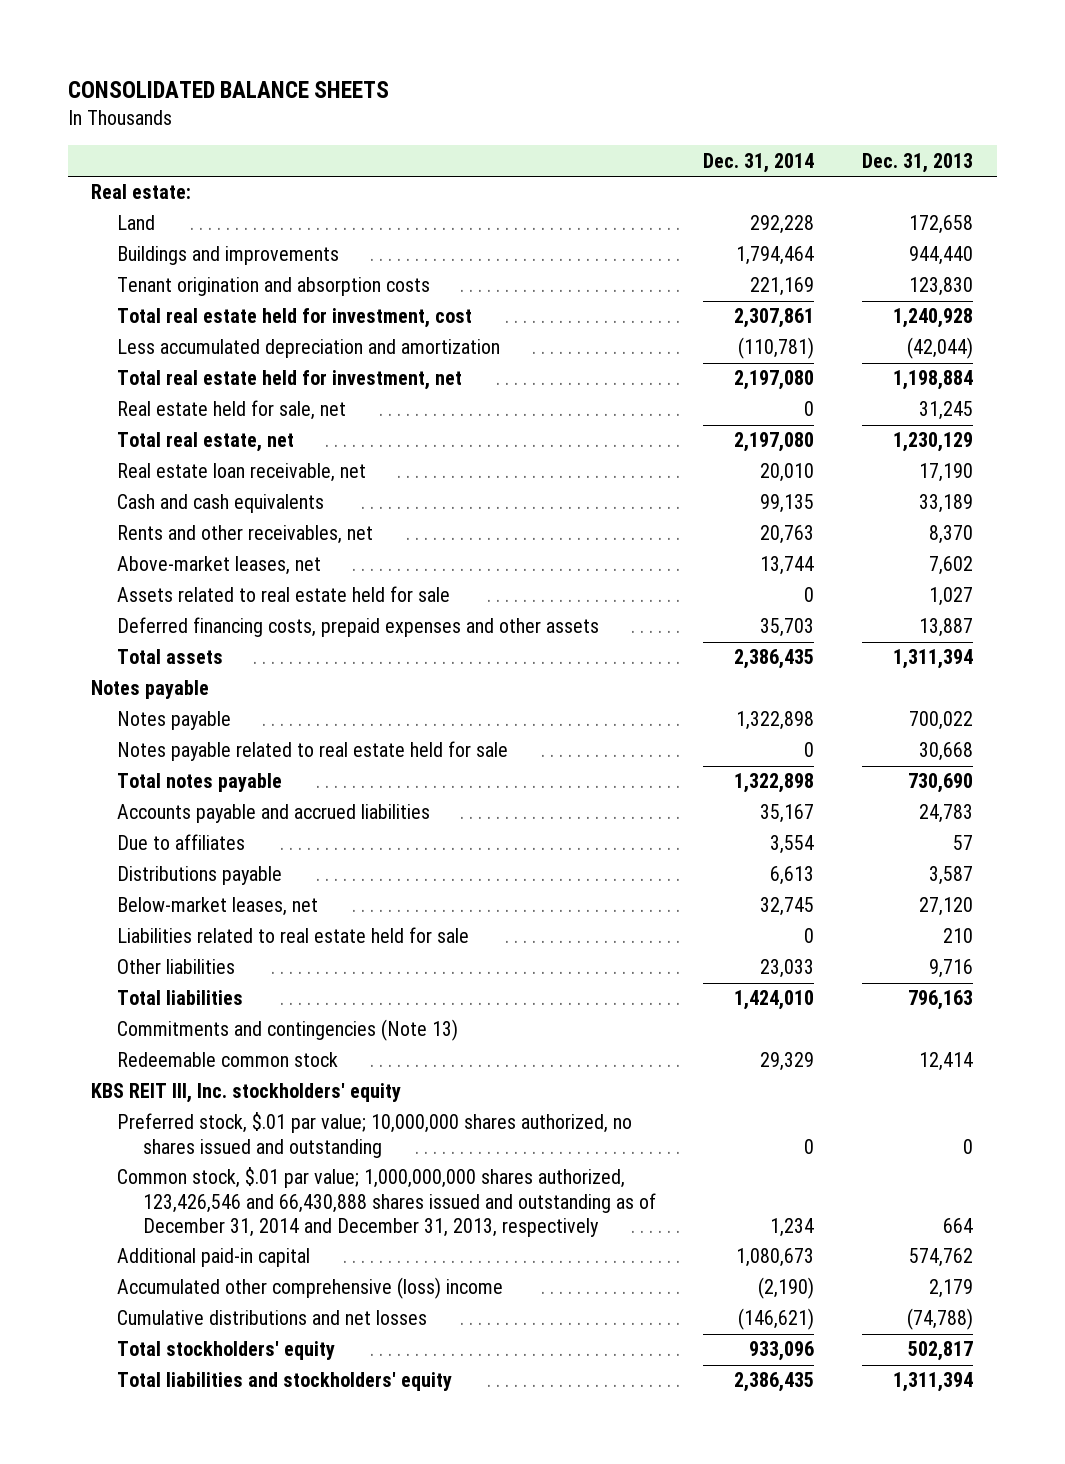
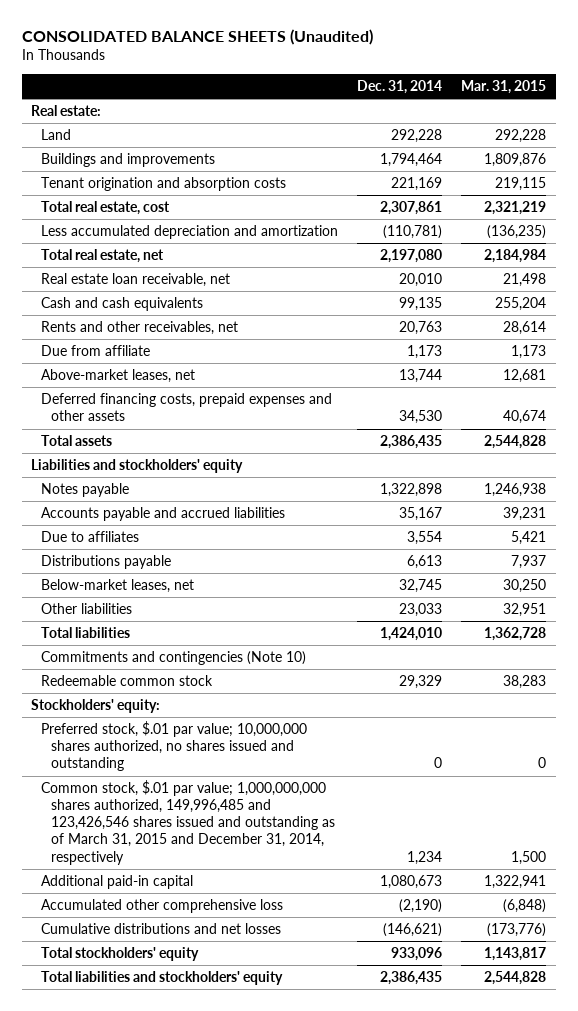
[67,81,389,99] CONSOLIDATED BALANCE SHEETS -> [21,29,373,46] CONSOLIDATED BALANCE SHEETS (Unaudited)
[862,152,974,173] Dec. 31, 2013 -> none
none -> [461,79,547,94] Mar. 31, 2015
[117,308,473,329] Total real estate held for investment, cost -> [40,200,170,215] Total real estate, cost
[117,370,463,391] Total real estate held for investment, net -> none
[117,400,347,421] Real estate held for sale, net -> none
none -> [40,344,150,356] Due from affiliate
[117,586,451,603] Assets related to real estate held for sale -> none
[760,618,815,638] 35,703 -> [399,410,443,425] 34,530
[91,680,210,700] Notes payable -> none
none -> [31,458,244,473] Liabilities and stockholders' equity
[117,741,509,762] Notes payable related to real estate held for sale -> none
[117,773,283,793] Total notes payable -> none
[117,927,470,944] Liabilities related to real estate held for sale -> none
[117,1019,459,1042] Commitments and contingencies (Note 13) -> [40,650,306,665] Commitments and contingencies (Note 10)
[91,1083,402,1104] KBS REIT III, Inc. stockholders' equity -> [31,698,161,713] Stockholders' equity:
[117,1167,656,1237] Common stock, $.01 par value; 1,000,000,000 shares authorized, 123,426,546 and 66,430,888 shares issued and outstanding as of December 31, 2014 and December 31, 2013, respectively -> [40,779,335,865] Common stock, $.01 par value; 1,000,000,000 shares authorized, 149,996,485 and 123,426,546 shares issued and outstanding as of March 31, 2015 and December 31, 2014, respectively
[117,1277,504,1300] Accumulated other comprehensive (loss) income -> [40,898,283,913] Accumulated other comprehensive loss

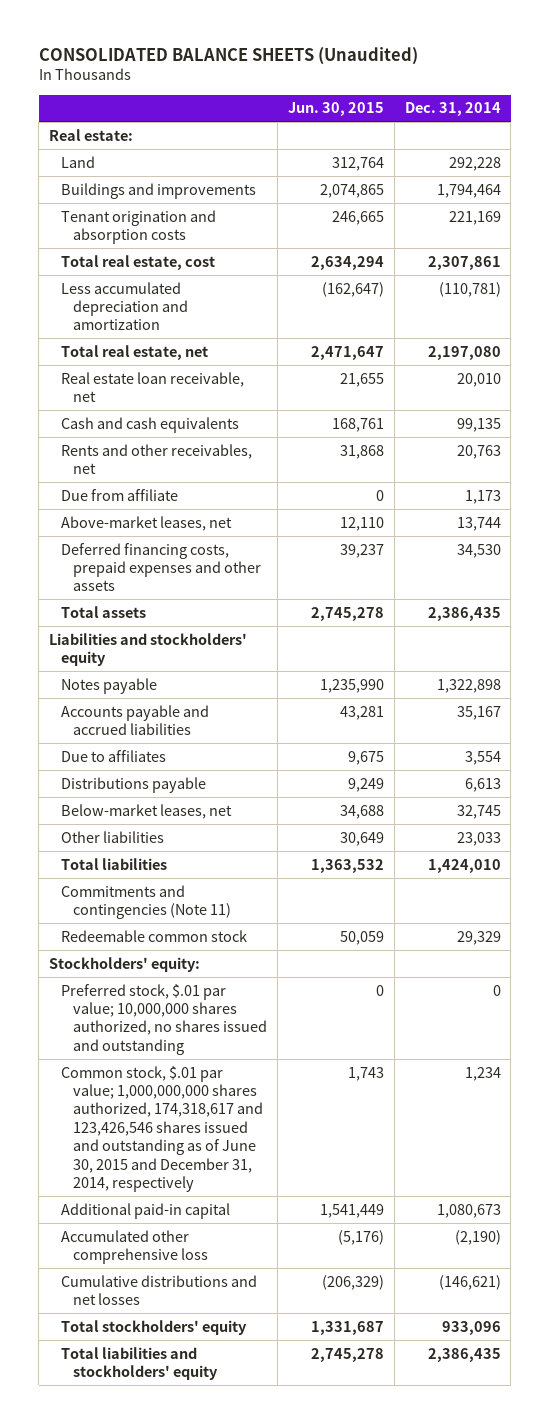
[461,79,547,94] Mar. 31, 2015 -> none
none -> [287,102,384,117] Jun. 30, 2015
[40,650,306,665] Commitments and contingencies (Note 10) -> [60,884,232,919] Commitments and contingencies (Note 11)
[40,779,335,865] Common stock, $.01 par value; 1,000,000,000 shares authorized, 149,996,485 and 123,426,546 shares issued and outstanding as of March 31, 2015 and December 31, 2014, respectively -> [60,1065,264,1192] Common stock, $.01 par value; 1,000,000,000 shares authorized, 174,318,617 and 123,426,546 shares issued and outstanding as of June 30, 2015 and December 31, 2014, respectively

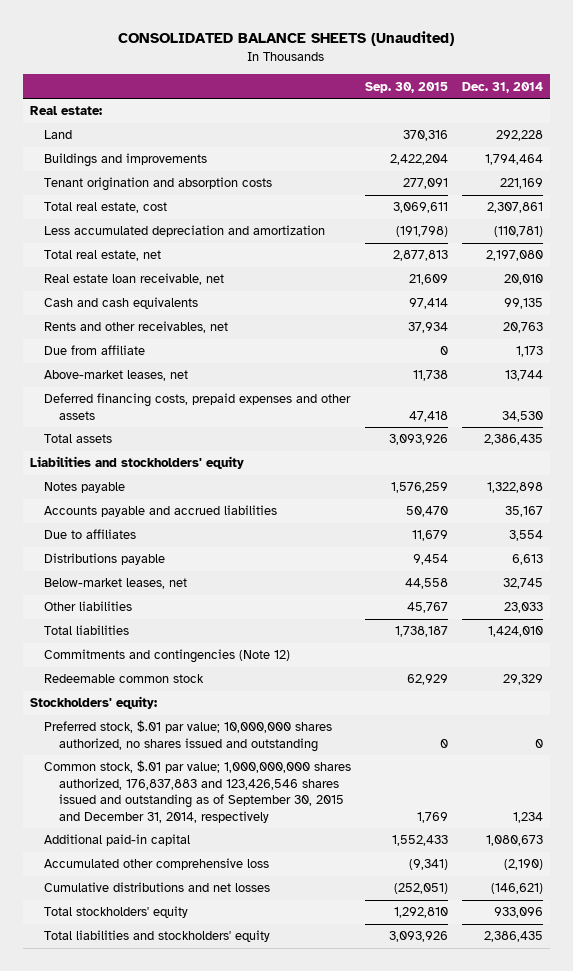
[287,102,384,117] Jun. 30, 2015 -> none
none -> [365,81,449,93] Sep. 30, 2015
[60,884,232,919] Commitments and contingencies (Note 11) -> [44,649,291,664] Commitments and contingencies (Note 12)
[60,1065,264,1192] Common stock, $.01 par value; 1,000,000,000 shares authorized, 174,318,617 and 123,426,546 shares issued and outstanding as of June 30, 2015 and December 31, 2014, respectively -> [44,760,352,823] Common stock, $.01 par value; 1,000,000,000 shares authorized, 176,837,883 and 123,426,546 shares issued and outstanding as of September 30, 2015 and December 31, 2014, respectively

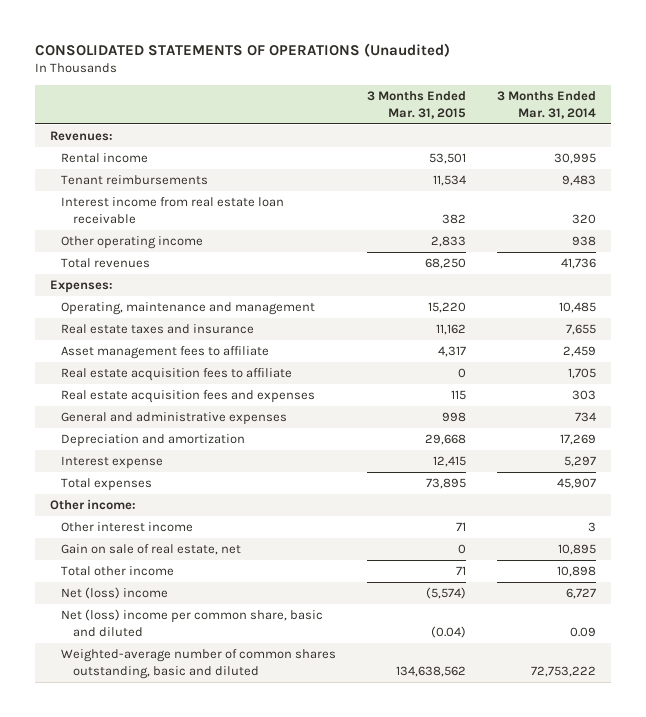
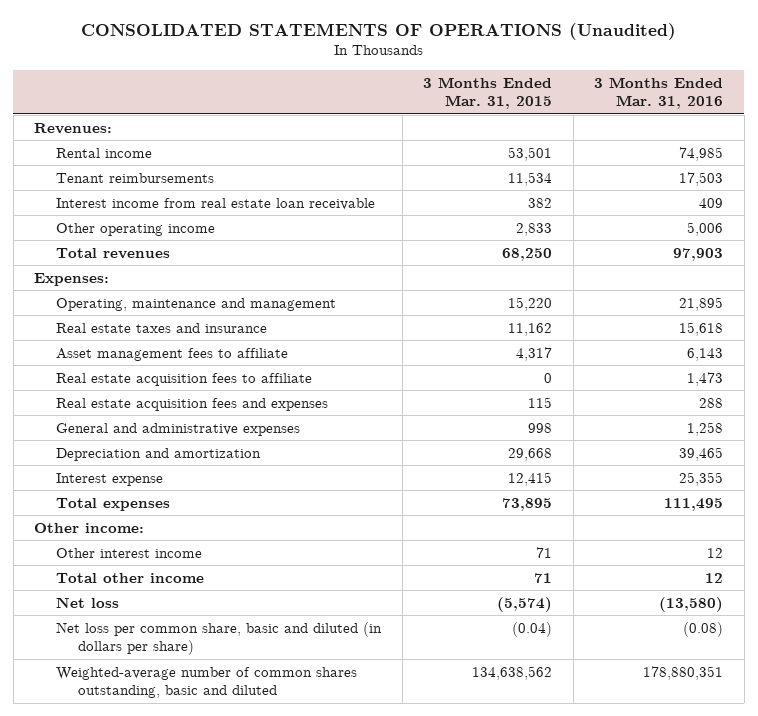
[497,91,597,119] 3 Months Ended Mar. 31, 2014 -> none
none -> [594,76,724,109] 3 Months Ended Mar. 31, 2016
[61,544,242,556] Gain on sale of real estate, net -> none
[61,587,169,600] Net (loss) income -> [56,596,120,608] Net loss
[61,609,324,637] Net (loss) income per common share, basic and diluted -> [56,621,383,655] Net loss per common share, basic and diluted (in dollars per share)

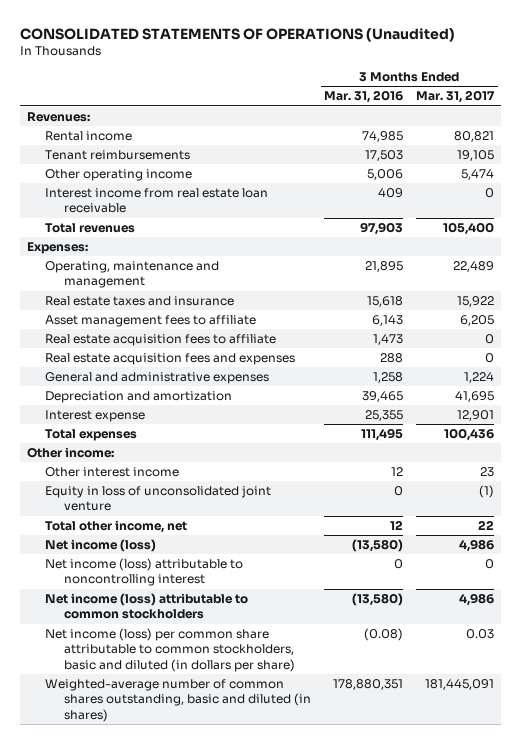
[423,76,553,109] 3 Months Ended Mar. 31, 2015 -> none
none -> [416,90,496,104] Mar. 31, 2017
[56,197,376,210] Interest income from real estate loan receivable -> [45,187,269,214] Interest income from real estate loan receivable
none -> [45,485,272,512] Equity in loss of unconsolidated joint venture
[56,572,205,583] Total other income -> [45,519,188,533] Total other income, net
none -> [45,538,157,552] Net income (loss)
none -> [45,557,244,587] Net income (loss) attributable to noncontrolling interest
[56,596,120,608] Net loss -> [45,592,249,620] Net income (loss) attributable to common stockholders
[56,621,383,655] Net loss per common share, basic and diluted (in dollars per share) -> [45,627,296,672] Net income (loss) per common share attributable to common stockholders, basic and diluted (in dollars per share)
[56,666,358,698] Weighted-average number of common shares outstanding, basic and diluted -> [45,678,312,722] Weighted-average number of common shares outstanding, basic and diluted (in shares)

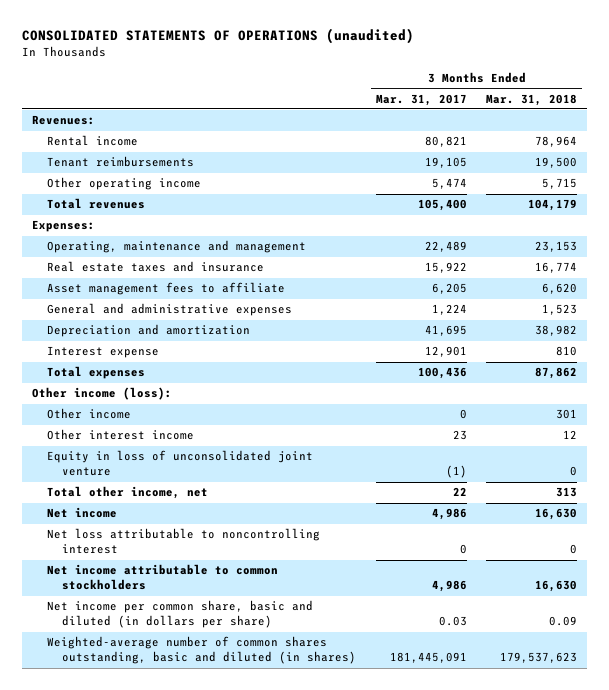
[20,27,456,42] CONSOLIDATED STATEMENTS OF OPERATIONS (Unaudited) -> [22,28,415,45] CONSOLIDATED STATEMENTS OF OPERATIONS (unaudited)
[324,90,404,104] Mar. 31, 2016 -> none
none -> [486,93,578,106] Mar. 31, 2018
[45,187,269,214] Interest income from real estate loan receivable -> none
[45,333,277,346] Real estate acquisition fees to affiliate -> none
[45,352,296,365] Real estate acquisition fees and expenses -> none
[26,446,114,458] Other income: -> [31,387,172,401] Other income (loss):
none -> [47,408,132,420] Other income
[45,538,157,552] Net income (loss) -> [47,507,118,519] Net income
[45,557,244,587] Net income (loss) attributable to noncontrolling interest -> [47,528,321,555] Net loss attributable to noncontrolling interest
[45,592,249,620] Net income (loss) attributable to common stockholders -> [47,564,279,591] Net income attributable to common stockholders
[45,627,296,672] Net income (loss) per common share attributable to common stockholders, basic and diluted (in dollars per share) -> [47,600,314,629] Net income per common share, basic and diluted (in dollars per share)

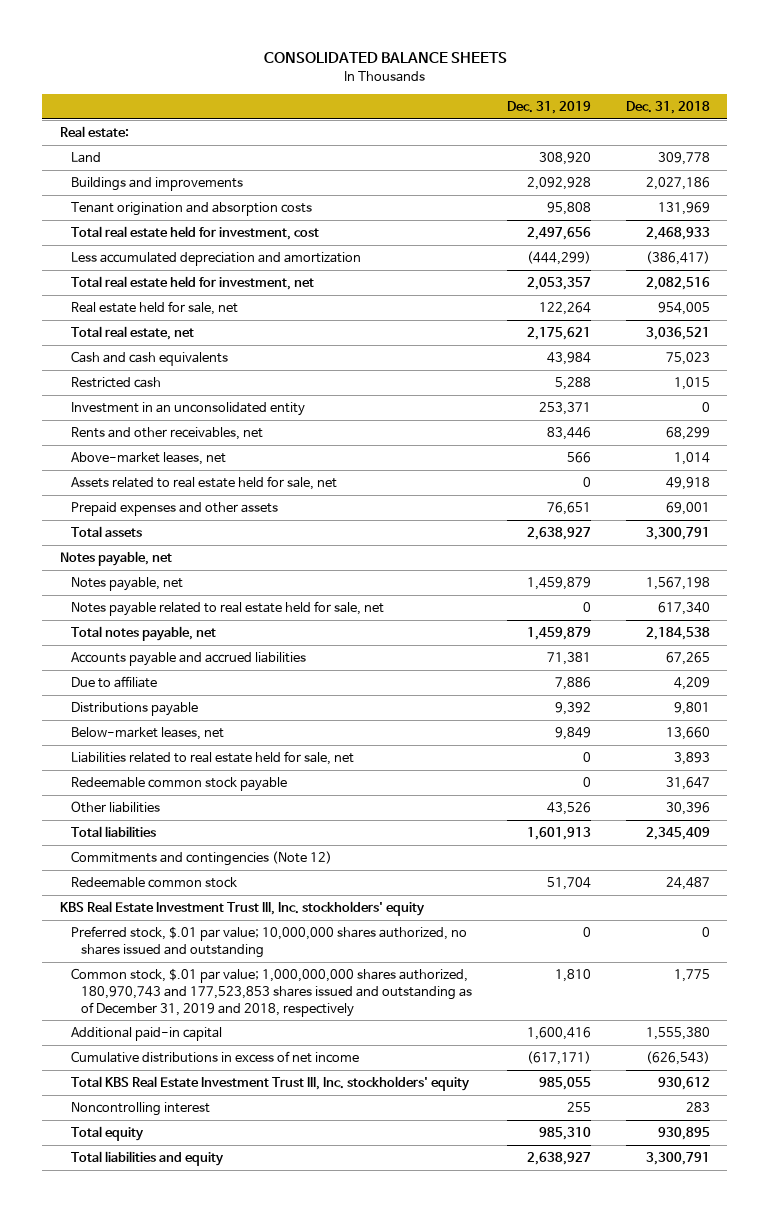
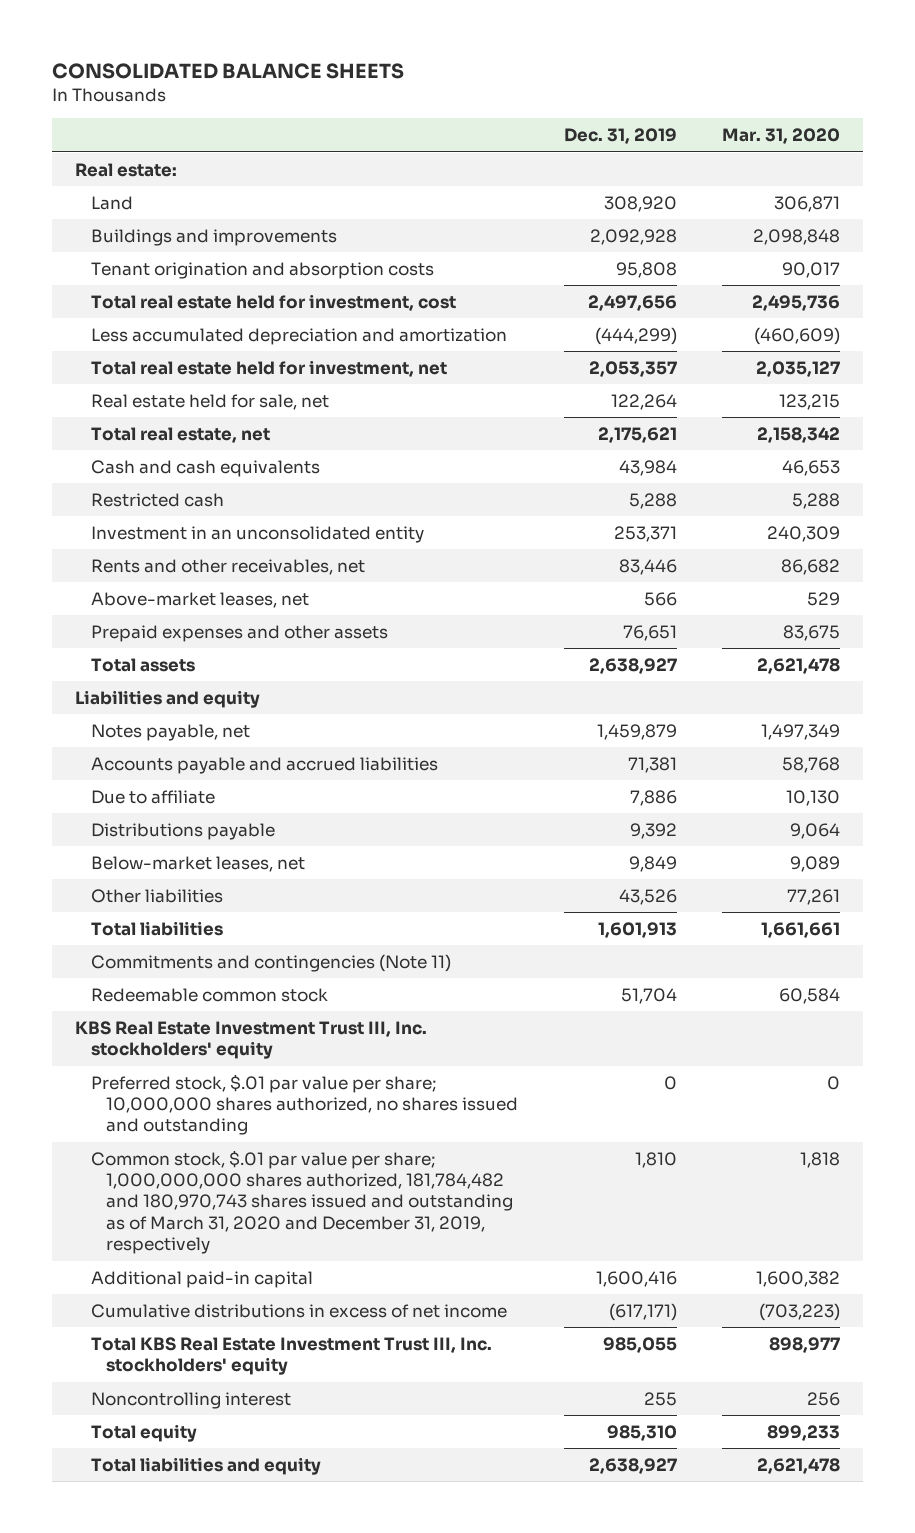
[625,100,710,114] Dec. 31, 2018 -> none
none -> [721,128,840,145] Mar. 31, 2020
[70,476,337,491] Assets related to real estate held for sale, net -> none
[59,551,172,567] Notes payable, net -> none
none -> [74,689,260,708] Liabilities and equity
[70,601,384,617] Notes payable related to real estate held for sale, net -> none
[70,626,216,642] Total notes payable, net -> none
[70,751,354,766] Liabilities related to real estate held for sale, net -> none
[70,777,287,792] Redeemable common stock payable -> none
[70,851,332,867] Commitments and contingencies (Note 12) -> [90,953,451,972] Commitments and contingencies (Note 11)
[70,926,467,958] Preferred stock, $.01 par value; 10,000,000 shares authorized, no shares issued and outstanding -> [90,1073,519,1136] Preferred stock, $.01 par value per share; 10,000,000 shares authorized, no shares issued and outstanding
[70,968,473,1017] Common stock, $.01 par value; 1,000,000,000 shares authorized, 180,970,743 and 177,523,853 shares issued and outstanding as of December 31, 2019 and 2018, respectively -> [90,1149,514,1255] Common stock, $.01 par value per share; 1,000,000,000 shares authorized, 181,784,482 and 180,970,743 shares issued and outstanding as of March 31, 2020 and December 31, 2019, respectively

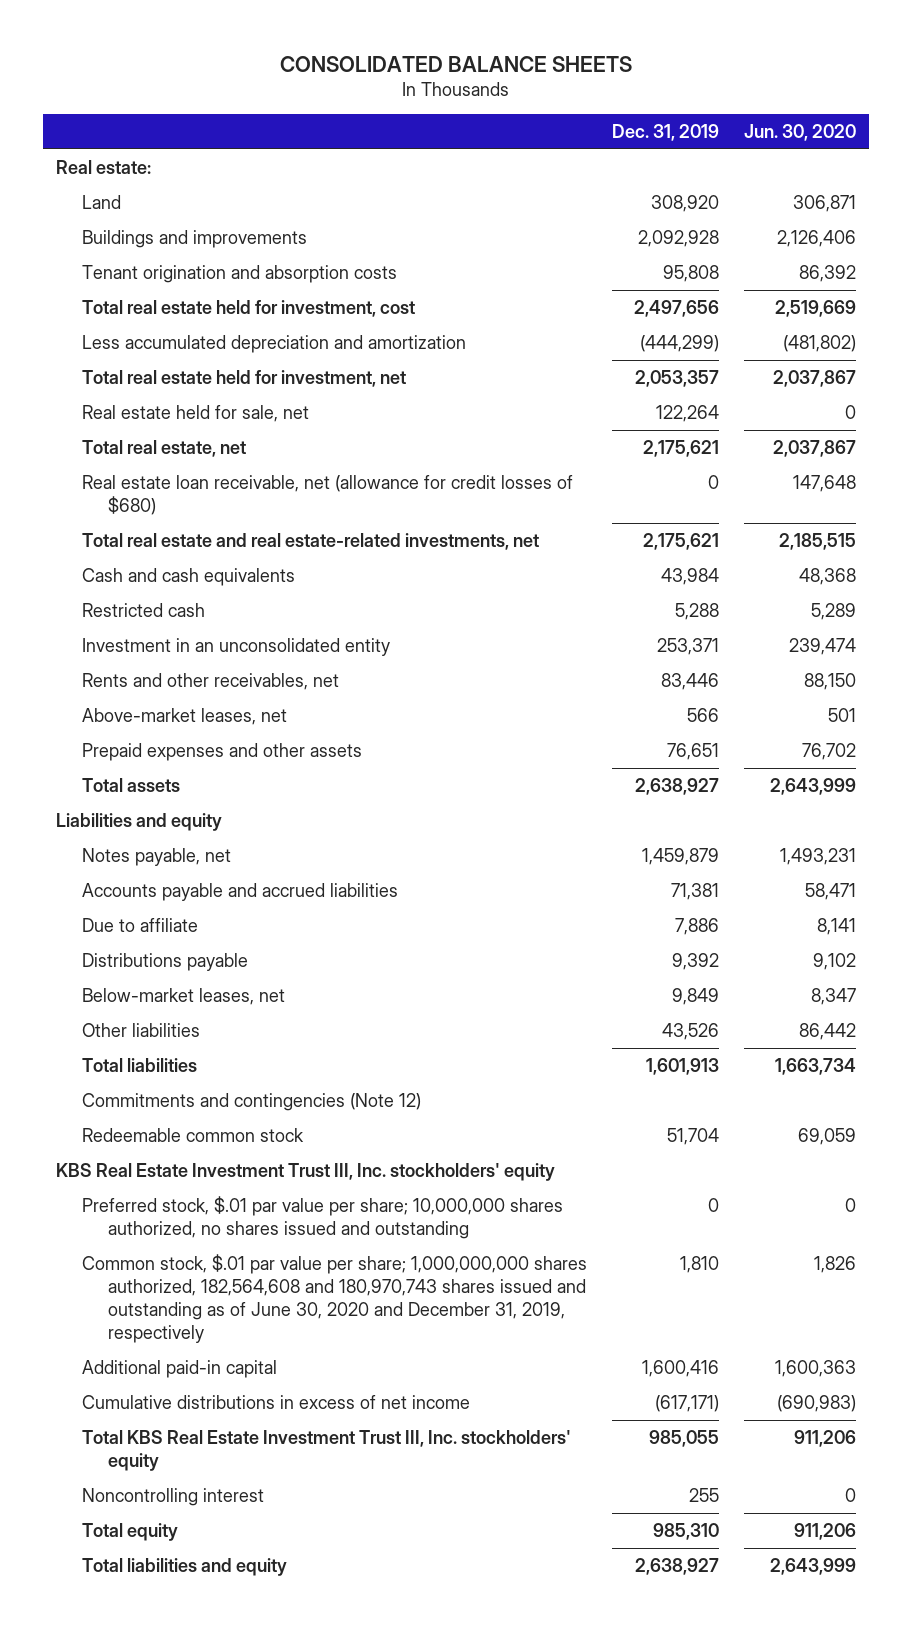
[721,128,840,145] Mar. 31, 2020 -> none
none -> [744,124,857,142] Jun. 30, 2020
none -> [81,475,573,515] Real estate loan receivable, net (allowance for credit losses of $680)
none -> [81,533,539,551] Total real estate and real estate-related investments, net
[90,953,451,972] Commitments and contingencies (Note 11) -> [81,1093,421,1112] Commitments and contingencies (Note 12)
[90,1149,514,1255] Common stock, $.01 par value per share; 1,000,000,000 shares authorized, 181,784,482 and 180,970,743 shares issued and outstanding as of March 31, 2020 and December 31, 2019, respectively -> [81,1254,587,1343] Common stock, $.01 par value per share; 1,000,000,000 shares authorized, 182,564,608 and 180,970,743 shares issued and outstanding as of June 30, 2020 and December 31, 2019, respectively

